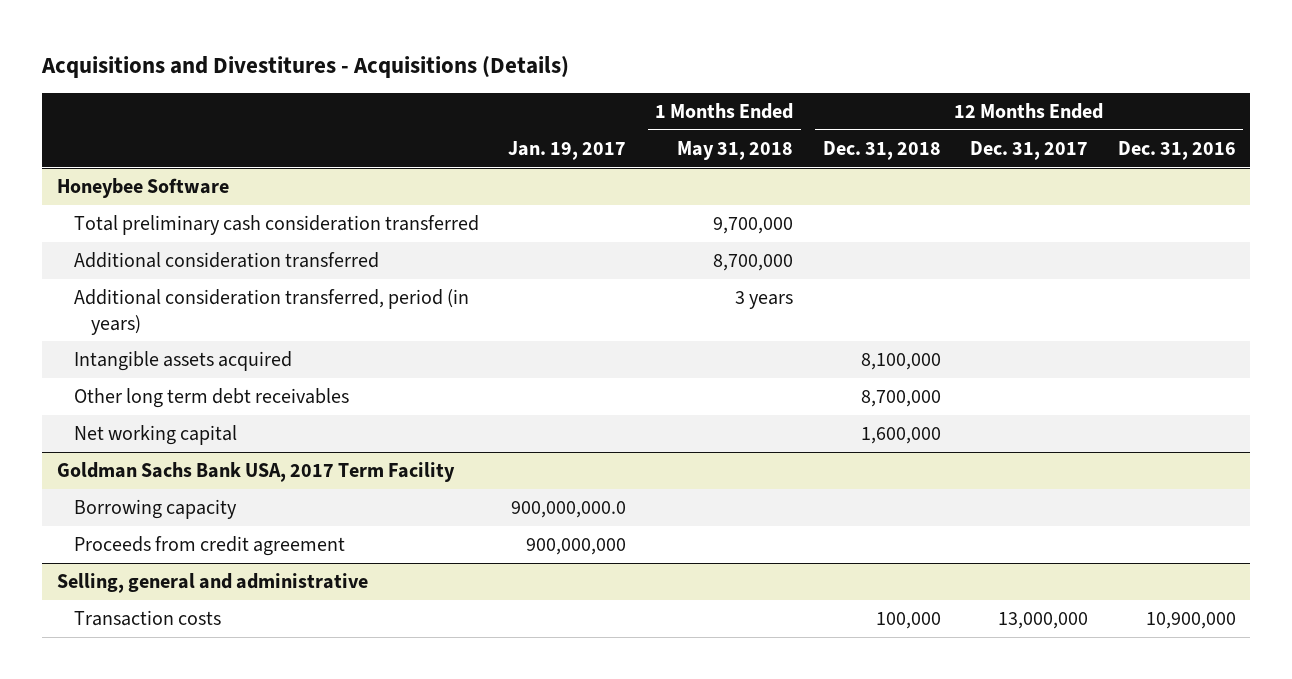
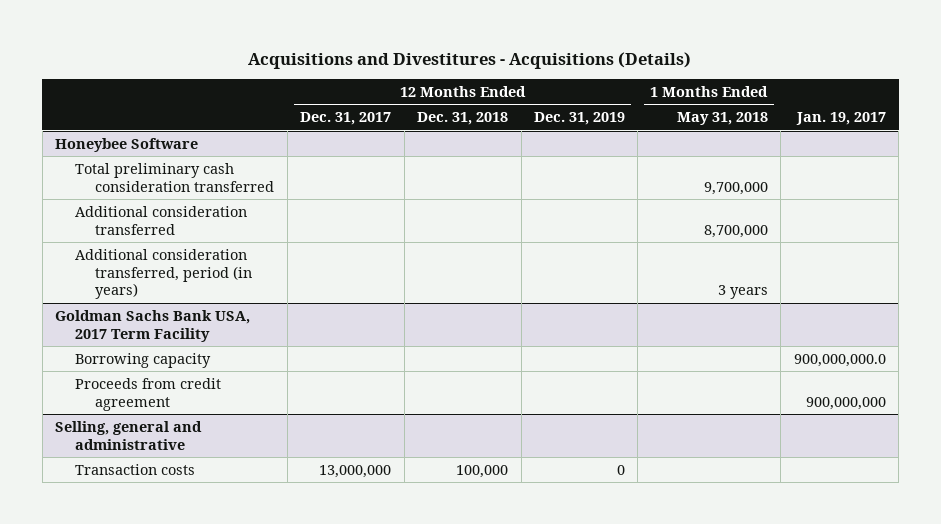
[1117,140,1236,160] Dec. 31, 2016 -> none
none -> [533,112,625,126] Dec. 31, 2019
[73,350,292,371] Intangible assets acquired -> none
[73,387,349,408] Other long term debt receivables -> none
[73,424,237,445] Net working capital -> none

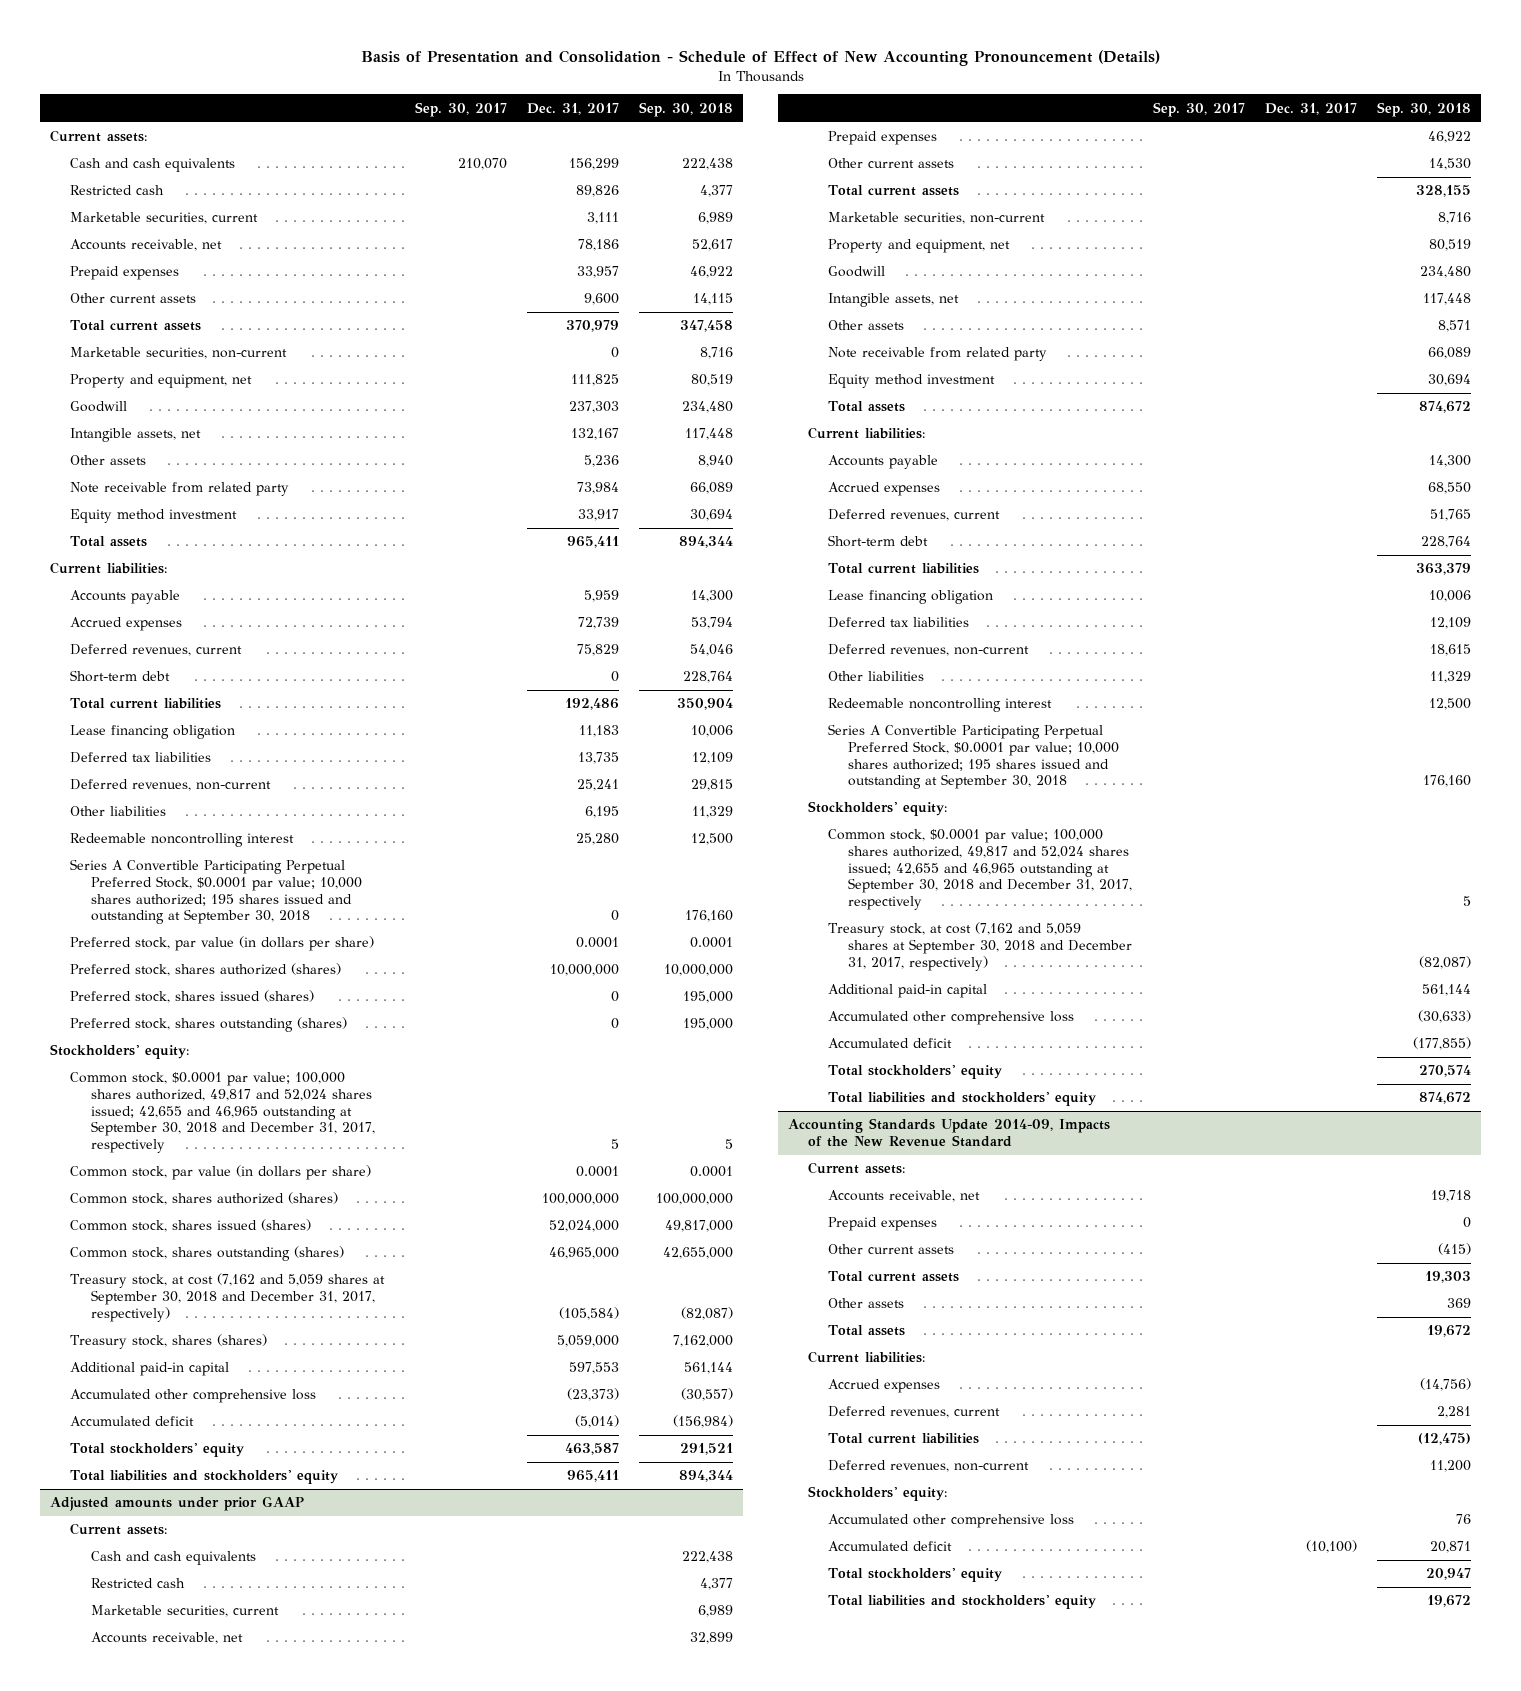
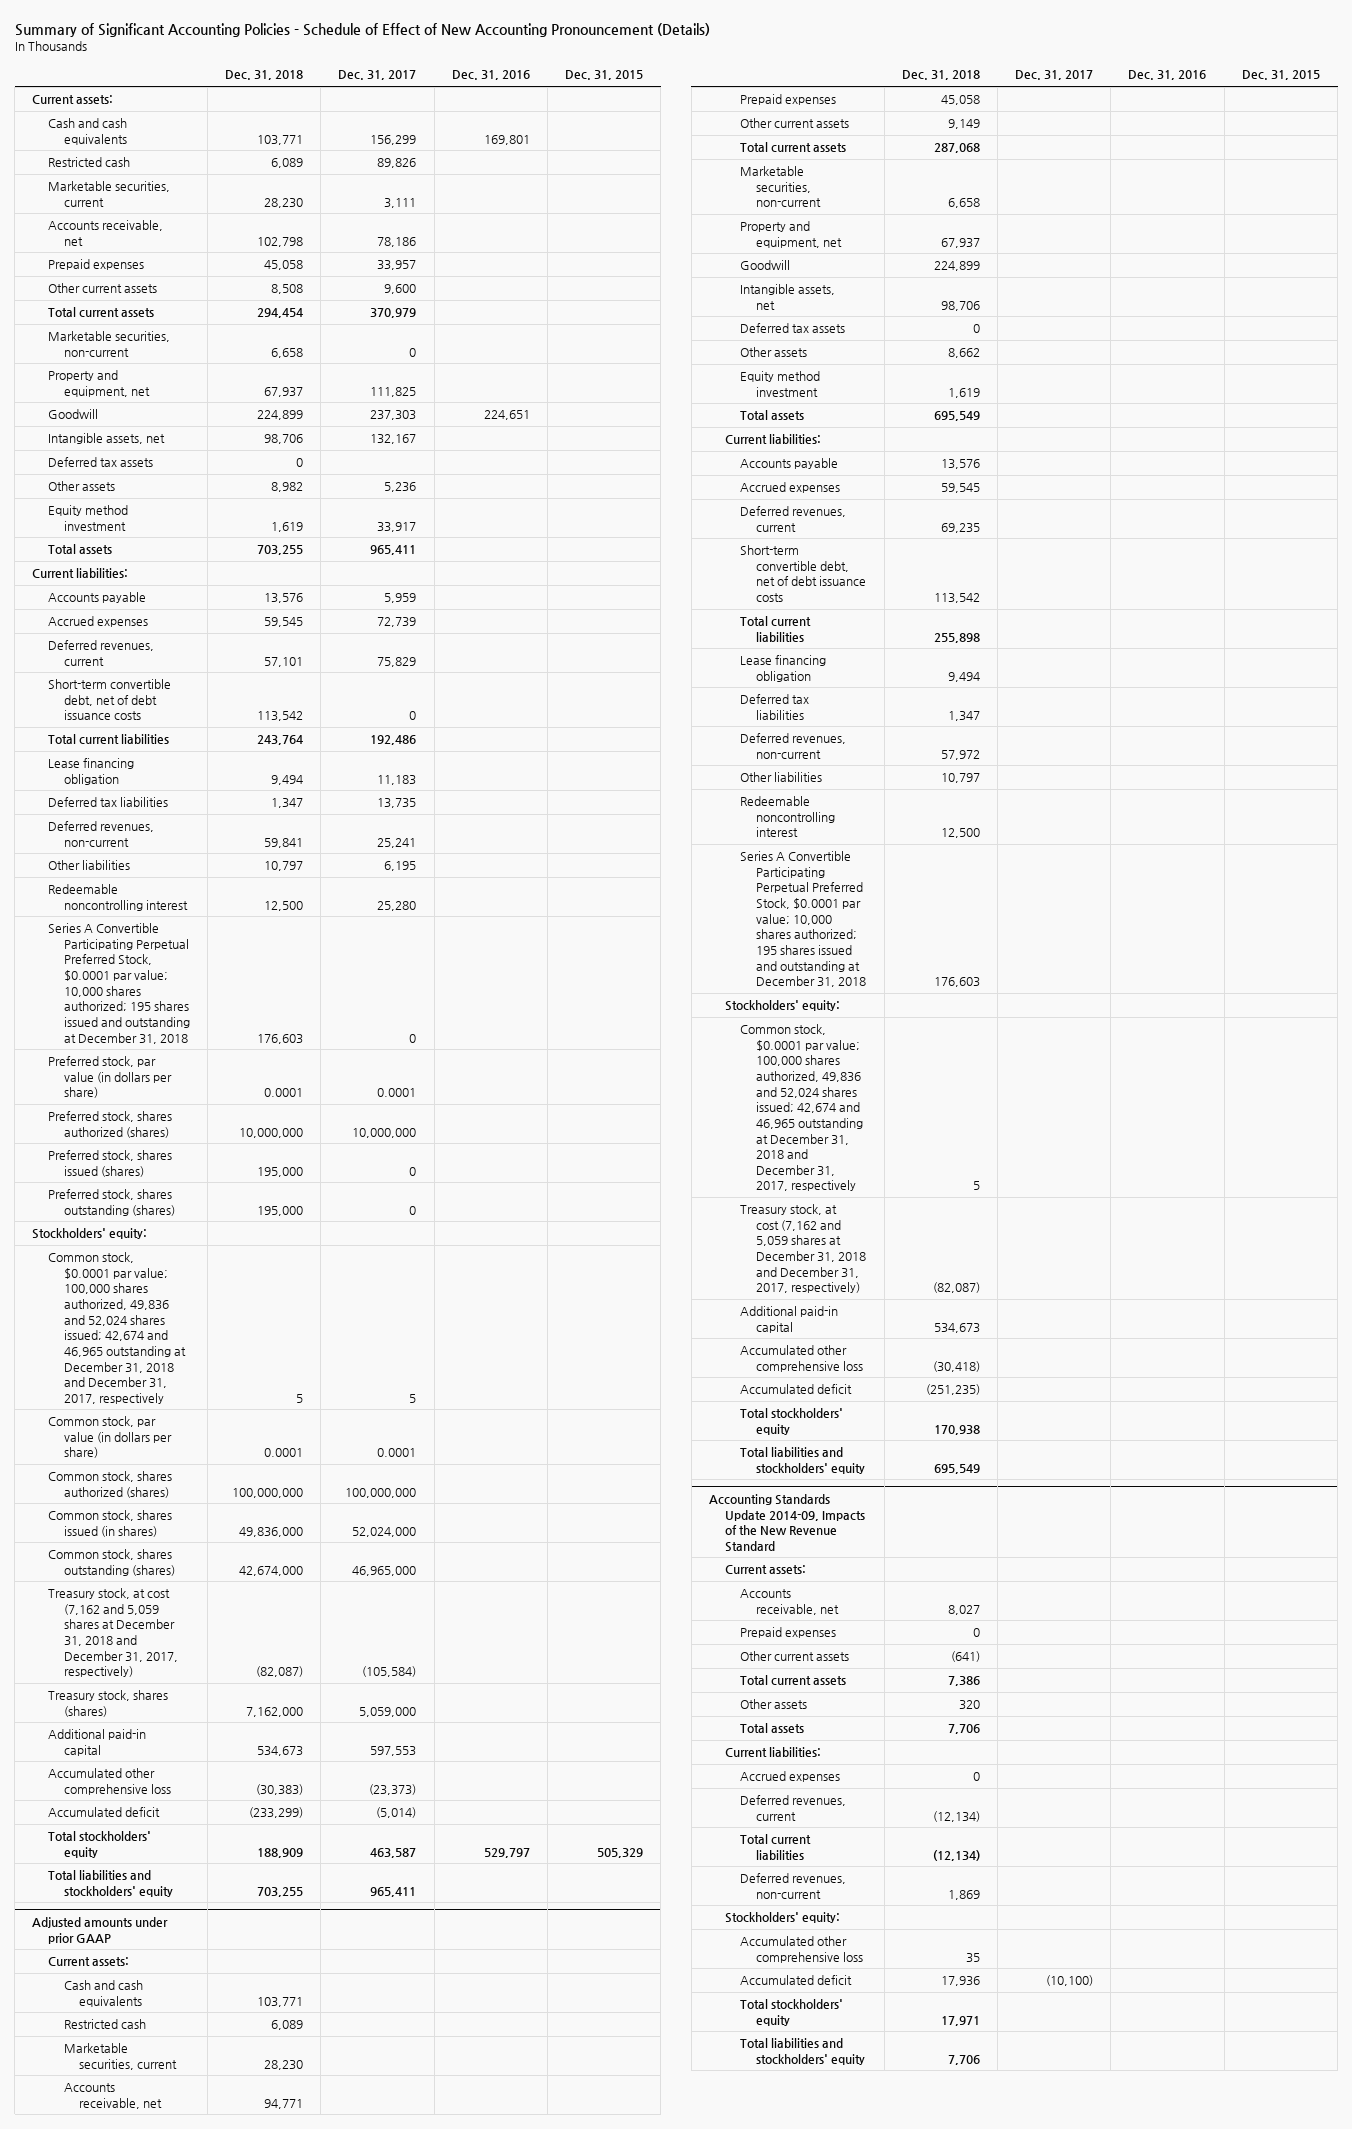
[360,49,1160,66] Basis of Presentation and Consolidation - Schedule of Effect of New Accounting Pronouncement (Details) -> [14,22,710,37] Summary of Significant Accounting Policies - Schedule of Effect of New Accounting Pronouncement (Details)
[414,101,507,117] Sep. 30, 2017 -> none
[639,101,734,117] Sep. 30, 2018 -> none
none -> [225,70,304,81] Dec. 31, 2018
none -> [451,70,530,81] Dec. 31, 2016
none -> [565,70,644,81] Dec. 31, 2015
none -> [48,457,154,468] Deferred tax assets
[70,482,290,497] Note receivable from related party -> none
[70,670,171,683] Short-term debt -> [48,679,172,721] Short-term convertible debt, net of debt issuance costs
[70,859,362,925] Series A Convertible Participating Perpetual Preferred Stock, $0.0001 par value; 10,000 shares authorized; 195 shares issued and outstanding at September 30, 2018 -> [48,923,190,1044] Series A Convertible Participating Perpetual Preferred Stock, $0.0001 par value; 10,000 shares authorized; 195 shares issued and outstanding at December 31, 2018
[70,1072,375,1153] Common stock, $0.0001 par value; 100,000 shares authorized, 49,817 and 52,024 shares issued; 42,655 and 46,965 outstanding at September 30, 2018 and December 31, 2017, respectively -> [48,1252,186,1404] Common stock, $0.0001 par value; 100,000 shares authorized, 49,836 and 52,024 shares issued; 42,674 and 46,965 outstanding at December 31, 2018 and December 31, 2017, respectively
[70,1219,312,1233] Common stock, shares issued (shares) -> [48,1510,173,1537] Common stock, shares issued (in shares)
[70,1273,386,1322] Treasury stock, at cost (7,162 and 5,059 shares at September 30, 2018 and December 31, 2017, respectively) -> [48,1588,178,1678] Treasury stock, at cost (7,162 and 5,059 shares at December 31, 2018 and December 31, 2017, respectively)
none -> [740,323,846,334] Deferred tax assets
[828,347,1048,362] Note receivable from related party -> none
[828,535,929,548] Short-term debt -> [740,545,867,603] Short-term convertible debt, net of debt issuance costs
[828,724,1120,790] Series A Convertible Participating Perpetual Preferred Stock, $0.0001 par value; 10,000 shares authorized; 195 shares issued and outstanding at September 30, 2018 -> [740,851,867,988] Series A Convertible Participating Perpetual Preferred Stock, $0.0001 par value; 10,000 shares authorized; 195 shares issued and outstanding at December 31, 2018
[828,829,1133,910] Common stock, $0.0001 par value; 100,000 shares authorized, 49,817 and 52,024 shares issued; 42,655 and 46,965 outstanding at September 30, 2018 and December 31, 2017, respectively -> [740,1024,864,1192] Common stock, $0.0001 par value; 100,000 shares authorized, 49,836 and 52,024 shares issued; 42,674 and 46,965 outstanding at December 31, 2018 and December 31, 2017, respectively
[828,922,1133,971] Treasury stock, at cost (7,162 and 5,059 shares at September 30, 2018 and December 31, 2017, respectively) -> [740,1204,867,1294] Treasury stock, at cost (7,162 and 5,059 shares at December 31, 2018 and December 31, 2017, respectively)

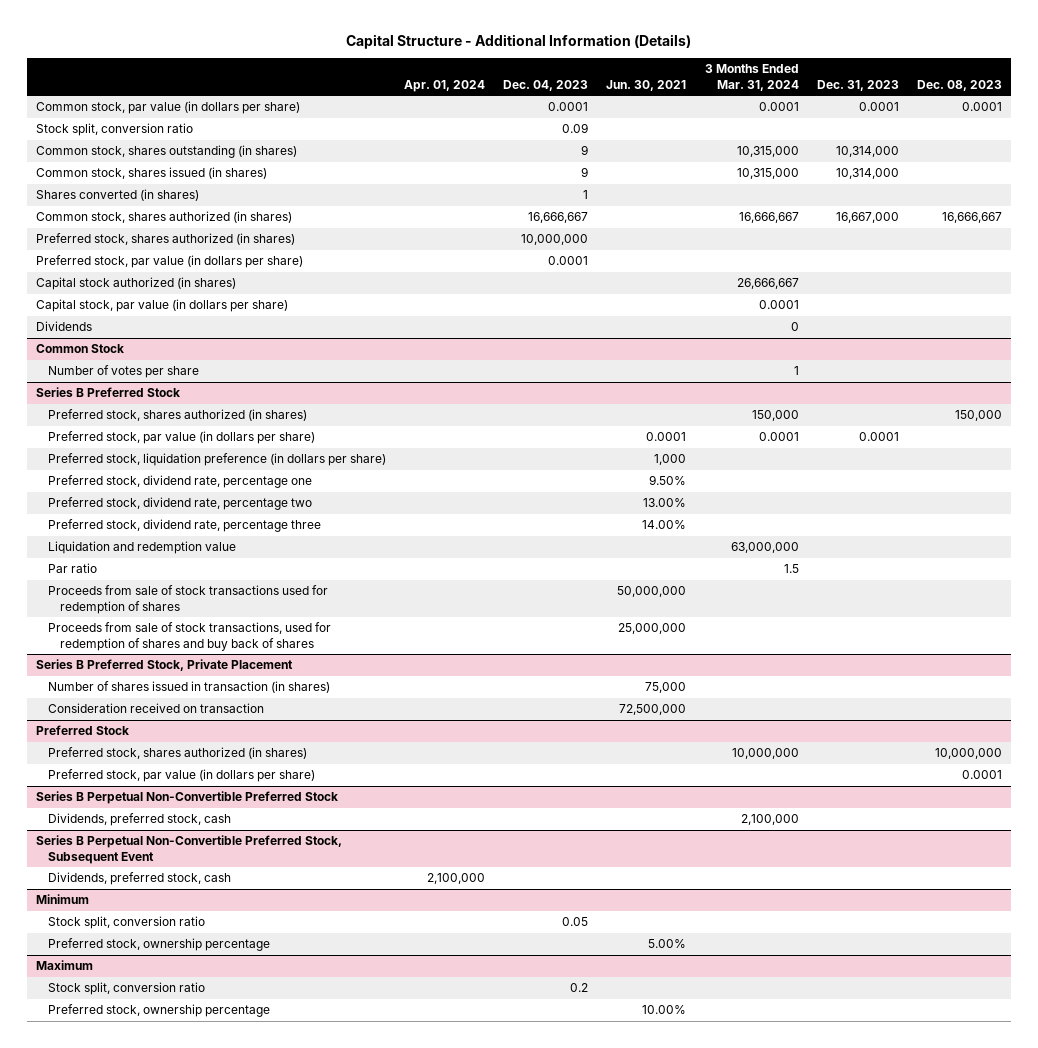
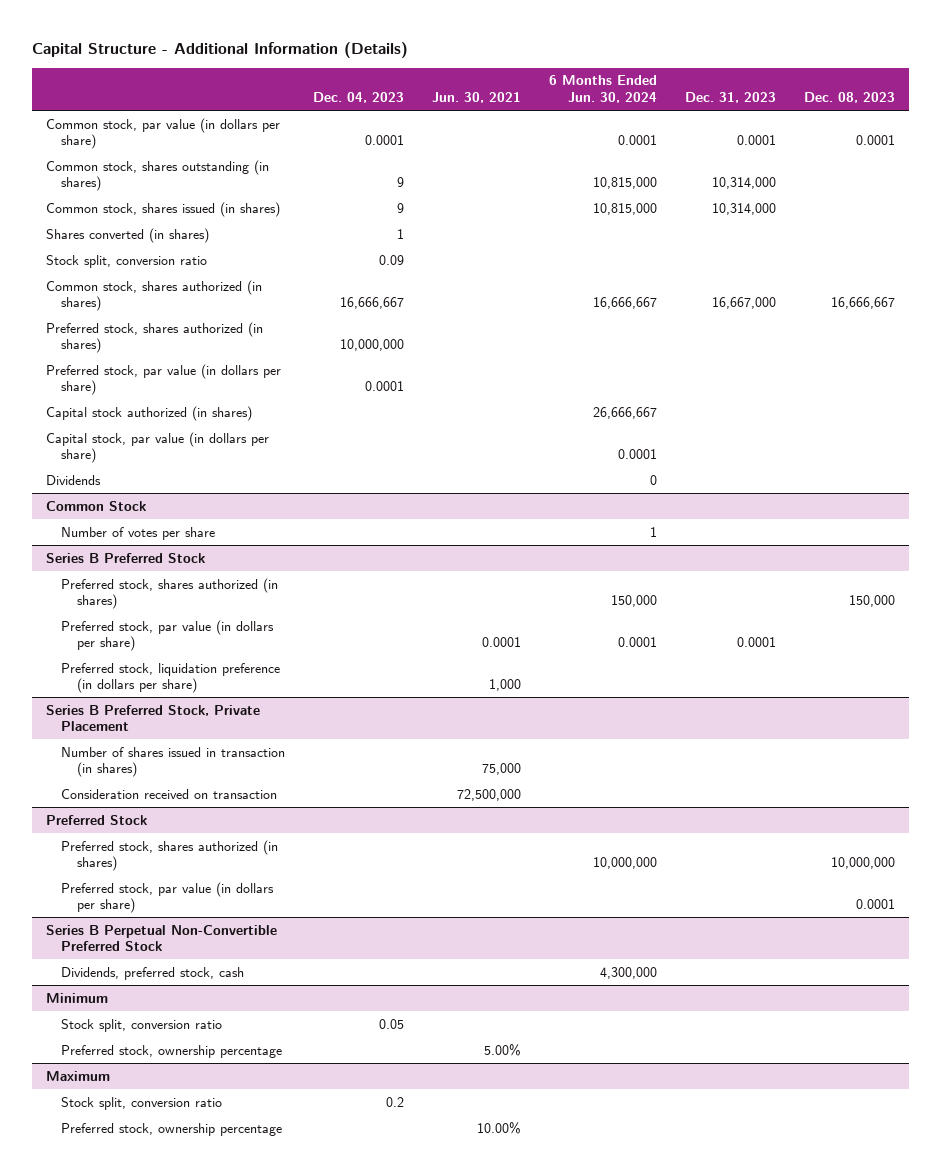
[404,79,486,92] Apr. 01, 2024 -> none
[704,64,799,91] 3 Months Ended Mar. 31, 2024 -> none
none -> [549,75,658,103] 6 Months Ended Jun. 30, 2024
[36,123,194,137] Stock split, conversion ratio -> [46,254,208,268] Stock split, conversion ratio
[48,475,313,489] Preferred stock, dividend rate, percentage one -> none
[48,497,313,511] Preferred stock, dividend rate, percentage two -> none
[48,519,322,533] Preferred stock, dividend rate, percentage three -> none
[48,541,237,555] Liquidation and redemption value -> none
[48,563,98,574] Par ratio -> none
[48,585,329,614] Proceeds from sale of stock transactions used for redemption of shares -> none
[48,622,332,651] Proceeds from sale of stock transactions, used for redemption of shares and buy back of shares -> none
[36,835,343,864] Series B Perpetual Non-Convertible Preferred Stock, Subsequent Event -> none
[48,872,232,886] Dividends, preferred stock, cash -> none

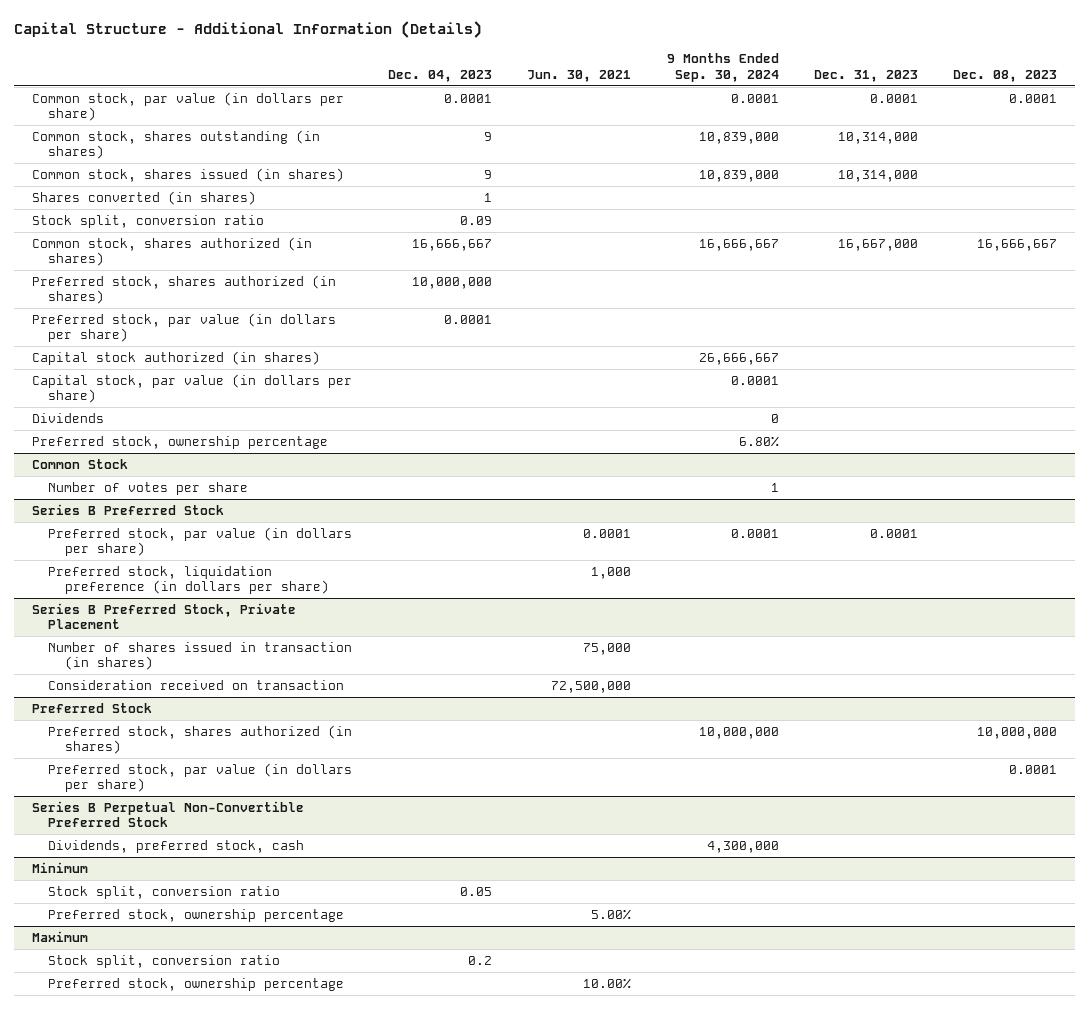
[549,75,658,103] 6 Months Ended Jun. 30, 2024 -> none
none -> [666,53,779,82] 9 Months Ended Sep. 30, 2024
none -> [32,435,329,449] Preferred stock, ownership percentage
[61,577,279,610] Preferred stock, shares authorized (in shares) -> none

